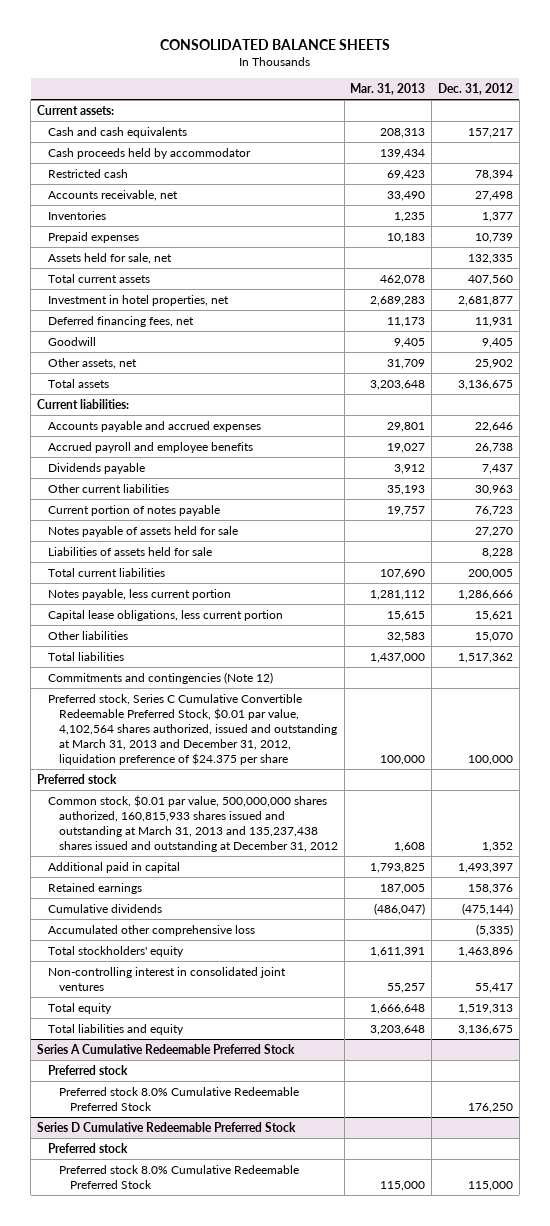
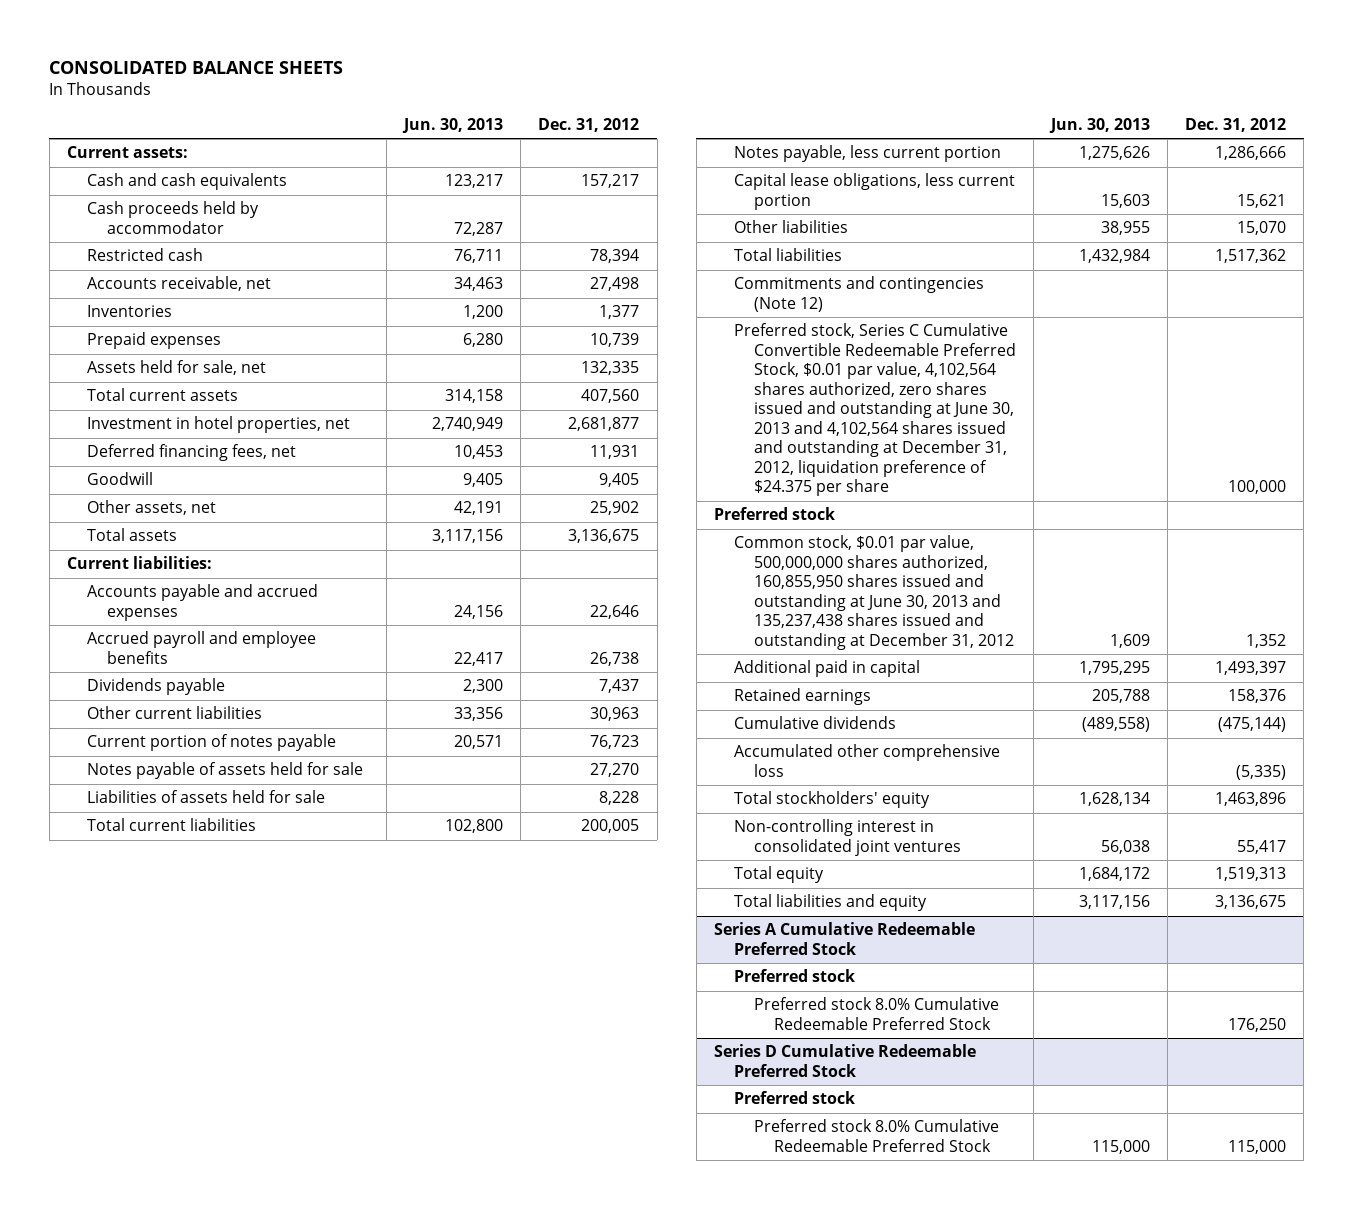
[350,82,426,95] Mar. 31, 2013 -> none
none -> [402,117,504,133] Jun. 30, 2013
[47,693,337,766] Preferred stock, Series C Cumulative Convertible Redeemable Preferred Stock, $0.01 par value, 4,102,564 shares authorized, issued and outstanding at March 31, 2013 and December 31, 2012, liquidation preference of $24.375 per share -> [733,323,1016,497] Preferred stock, Series C Cumulative Convertible Redeemable Preferred Stock, $0.01 par value, 4,102,564 shares authorized, zero shares issued and outstanding at June 30, 2013 and 4,102,564 shares issued and outstanding at December 31, 2012, liquidation preference of $24.375 per share
[47,794,338,853] Common stock, $0.01 par value, 500,000,000 shares authorized, 160,815,933 shares issued and outstanding at March 31, 2013 and 135,237,438 shares issued and outstanding at December 31, 2012 -> [733,535,1014,650] Common stock, $0.01 par value, 500,000,000 shares authorized, 160,855,950 shares issued and outstanding at June 30, 2013 and 135,237,438 shares issued and outstanding at December 31, 2012

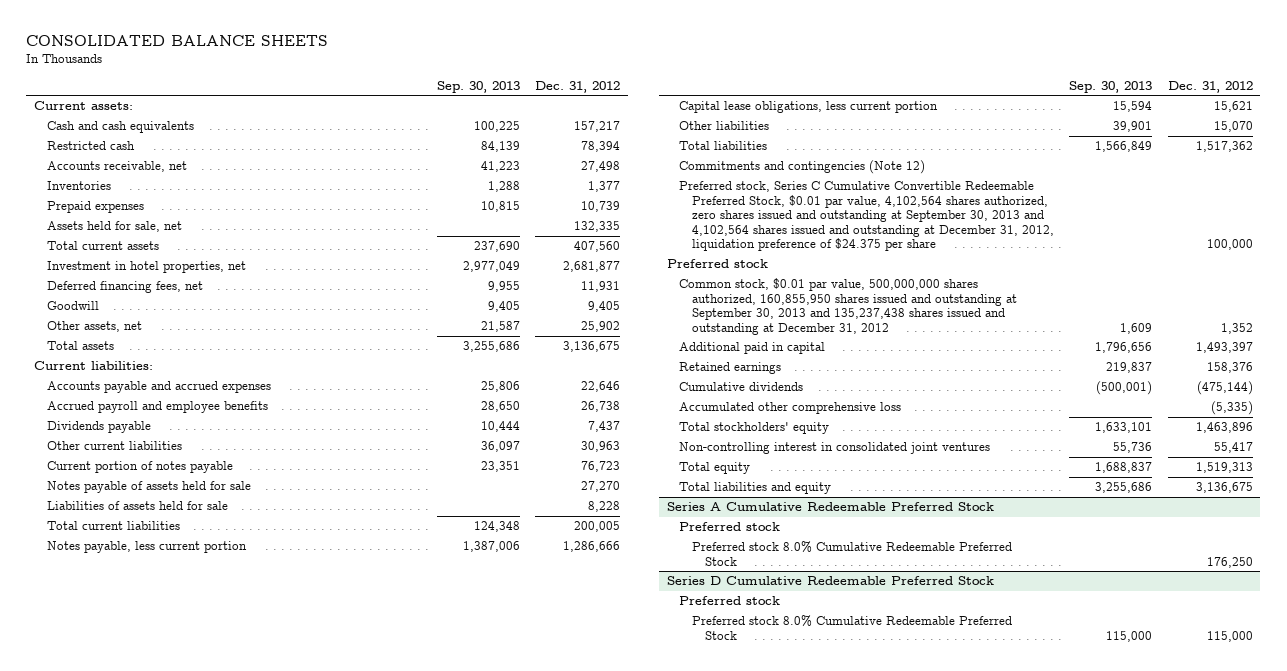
[402,117,504,133] Jun. 30, 2013 -> none
none -> [436,80,520,93] Sep. 30, 2013
[87,201,260,234] Cash proceeds held by accommodator -> none
[733,323,1016,497] Preferred stock, Series C Cumulative Convertible Redeemable Preferred Stock, $0.01 par value, 4,102,564 shares authorized, zero shares issued and outstanding at June 30, 2013 and 4,102,564 shares issued and outstanding at December 31, 2012, liquidation preference of $24.375 per share -> [679,181,1055,252] Preferred stock, Series C Cumulative Convertible Redeemable Preferred Stock, $0.01 par value, 4,102,564 shares authorized, zero shares issued and outstanding at September 30, 2013 and 4,102,564 shares issued and outstanding at December 31, 2012, liquidation preference of $24.375 per share
[733,535,1014,650] Common stock, $0.01 par value, 500,000,000 shares authorized, 160,855,950 shares issued and outstanding at June 30, 2013 and 135,237,438 shares issued and outstanding at December 31, 2012 -> [679,278,1018,335] Common stock, $0.01 par value, 500,000,000 shares authorized, 160,855,950 shares issued and outstanding at September 30, 2013 and 135,237,438 shares issued and outstanding at December 31, 2012

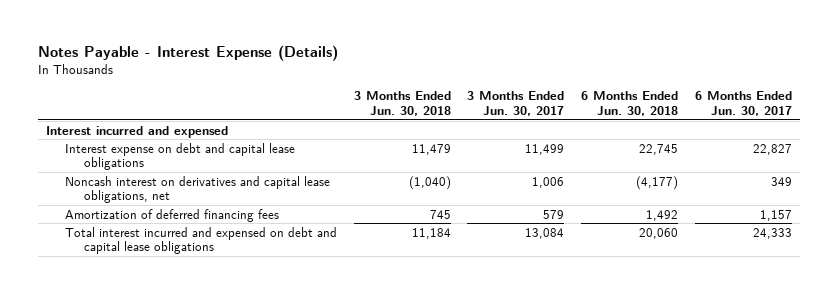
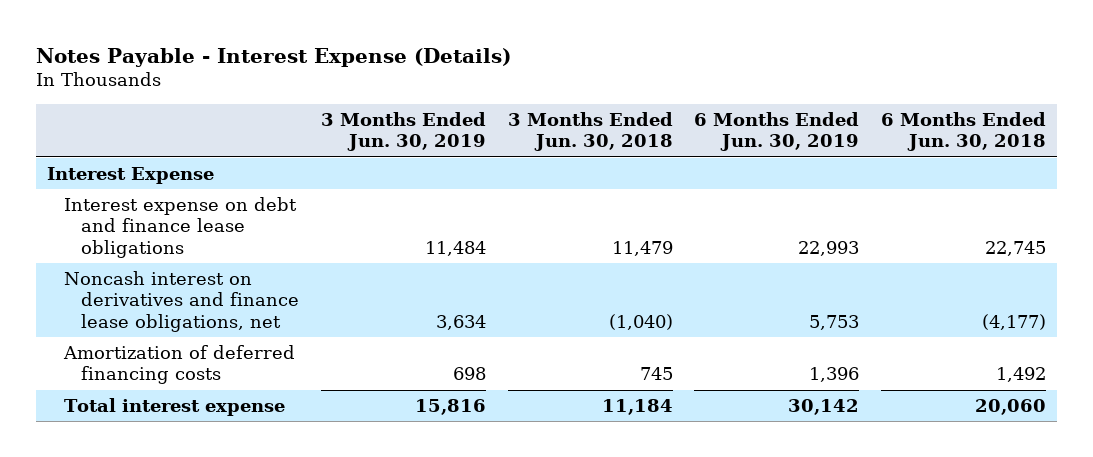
[467,91,565,116] 3 Months Ended Jun. 30, 2017 -> none
[694,91,792,116] 6 Months Ended Jun. 30, 2017 -> none
none -> [320,111,486,152] 3 Months Ended Jun. 30, 2019
none -> [694,111,860,152] 6 Months Ended Jun. 30, 2019
[46,125,229,138] Interest incurred and expensed -> [46,167,214,185] Interest Expense
[65,142,296,171] Interest expense on debt and capital lease obligations -> [63,197,297,258] Interest expense on debt and finance lease obligations
[65,175,331,204] Noncash interest on derivatives and capital lease obligations, net -> [63,271,300,332] Noncash interest on derivatives and finance lease obligations, net
[65,208,280,222] Amortization of deferred financing fees -> [62,345,295,385] Amortization of deferred financing costs
[65,226,338,255] Total interest incurred and expensed on debt and capital lease obligations -> [63,398,285,417] Total interest expense

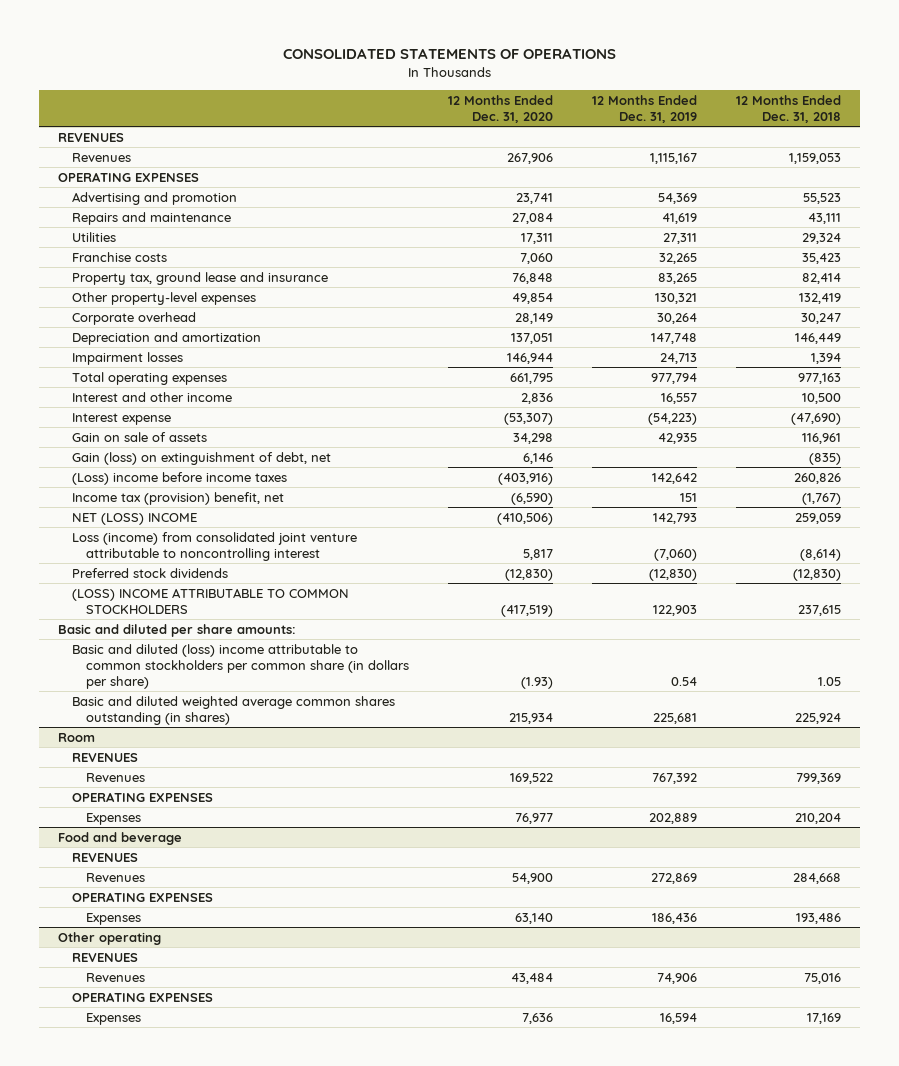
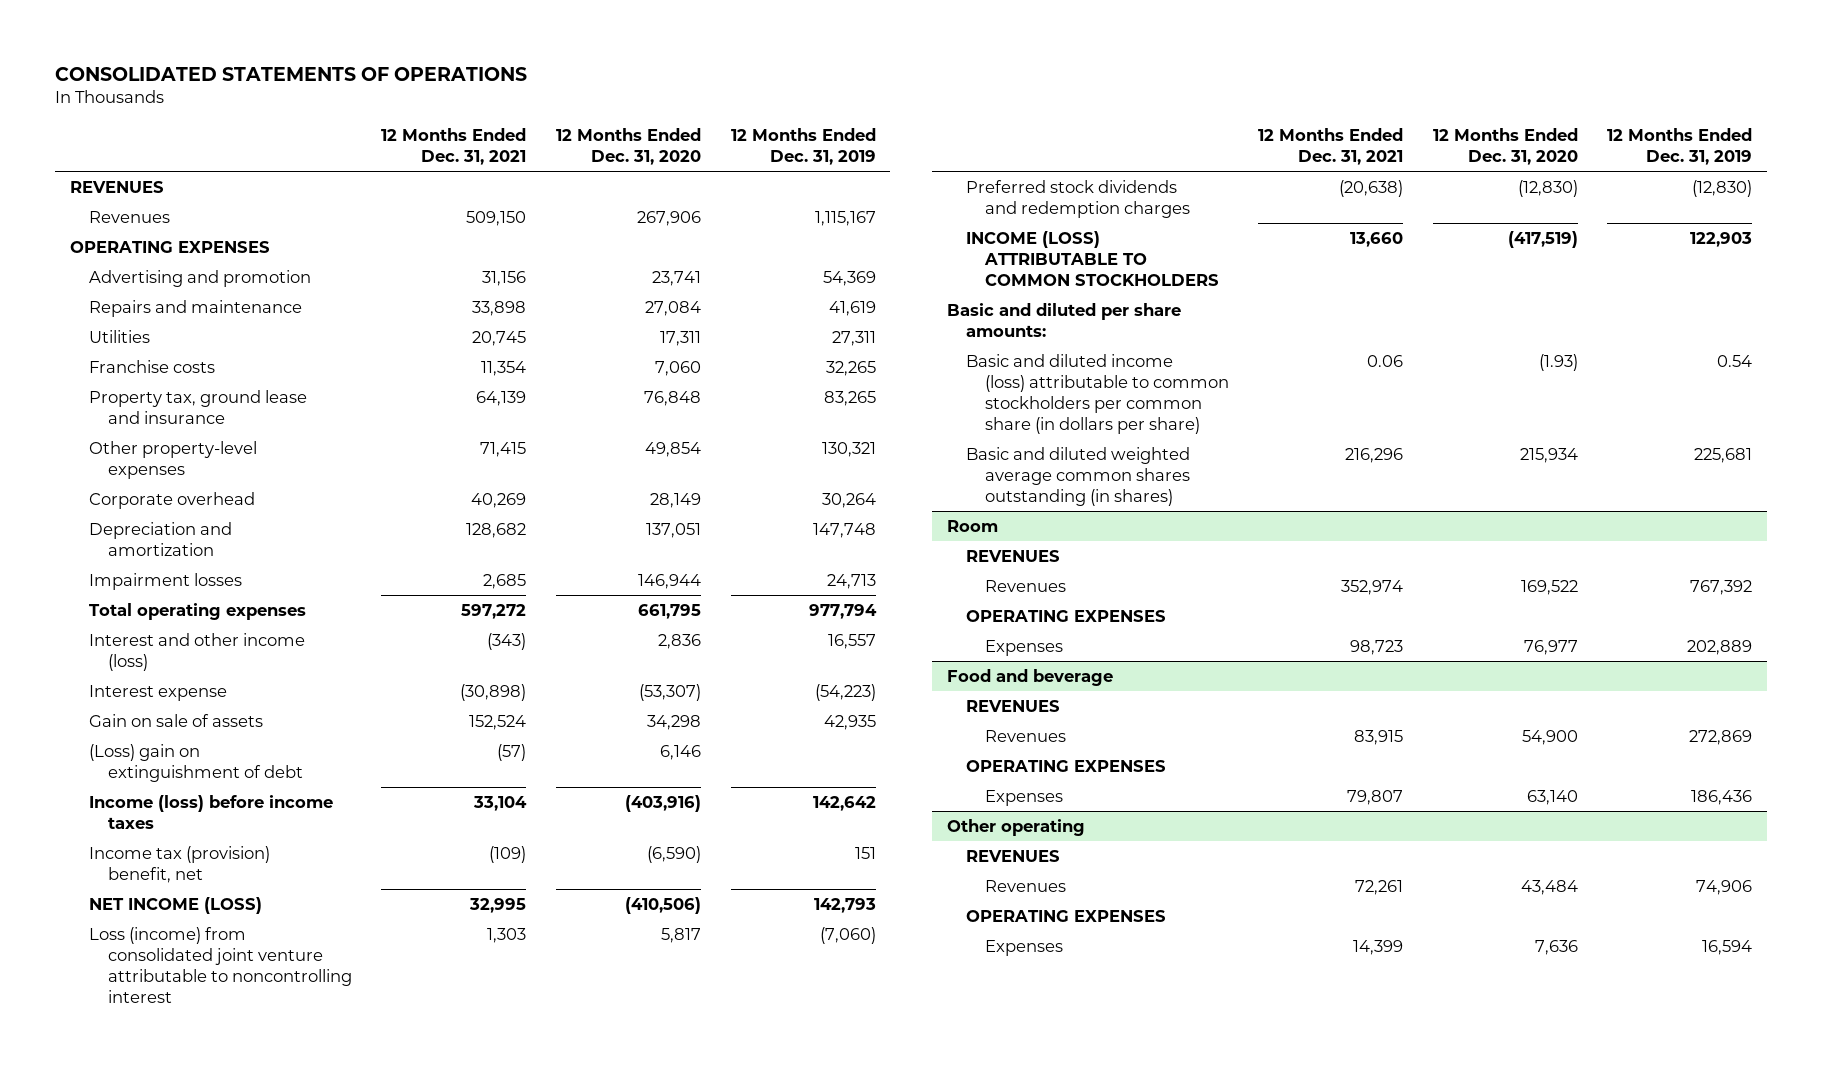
[735,94,841,123] 12 Months Ended Dec. 31, 2018 -> none
none -> [381,127,527,165] 12 Months Ended Dec. 31, 2021
[72,391,233,402] Interest and other income -> [88,632,305,671] Interest and other income (loss)
[72,451,332,465] Gain (loss) on extinguishment of debt, net -> [88,743,303,782] (Loss) gain on extinguishment of debt
[72,471,288,485] (Loss) income before income taxes -> [88,794,333,829] Income (loss) before income taxes
[72,512,198,525] NET (LOSS) INCOME -> [88,896,262,914] NET INCOME (LOSS)
[72,567,229,578] Preferred stock dividends -> [965,179,1190,218] Preferred stock dividends and redemption charges
[72,587,350,614] (LOSS) INCOME ATTRIBUTABLE TO COMMON STOCKHOLDERS -> [965,230,1219,287] INCOME (LOSS) ATTRIBUTABLE TO COMMON STOCKHOLDERS
[72,643,410,689] Basic and diluted (loss) income attributable to common stockholders per common share (in dollars per share) -> [965,353,1229,435] Basic and diluted income (loss) attributable to common stockholders per common share (in dollars per share)

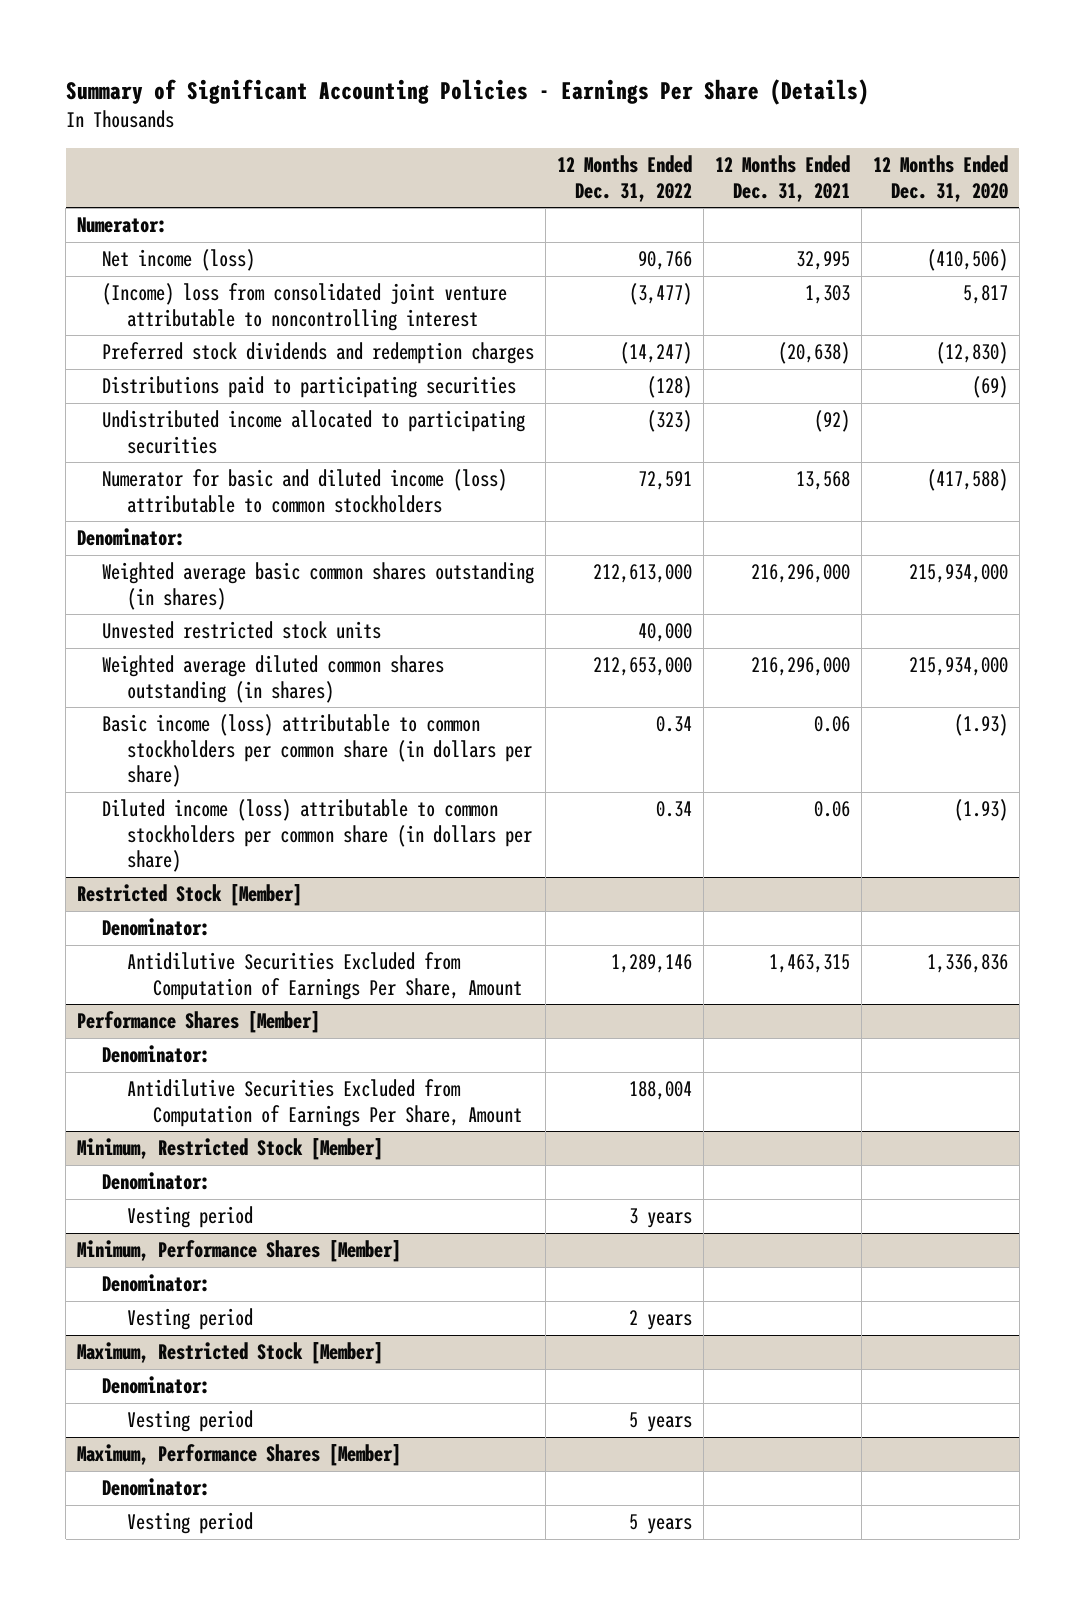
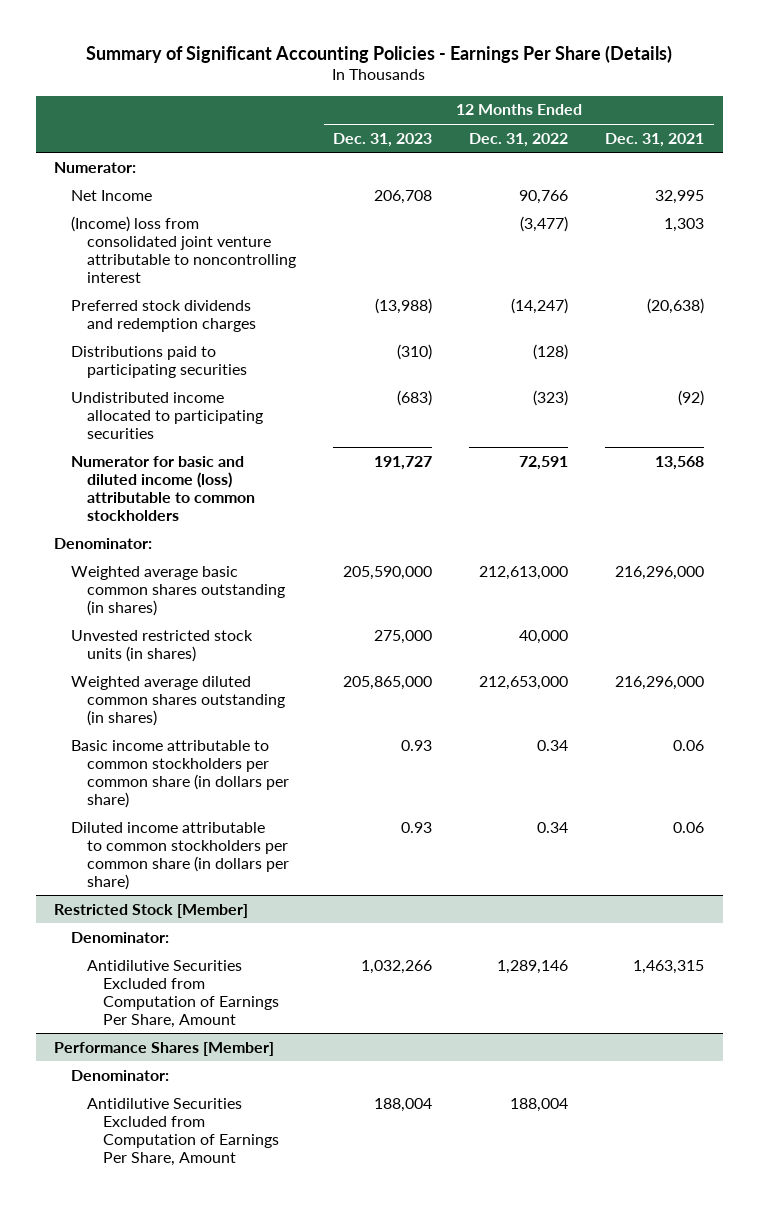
[872,155,1008,202] 12 Months Ended Dec. 31, 2020 -> none
none -> [332,132,432,147] Dec. 31, 2023
[102,249,256,272] Net income (loss) -> [70,189,152,201] Net Income
[102,621,382,640] Unvested restricted stock units -> [70,629,253,662] Unvested restricted stock units (in shares)
[102,714,533,788] Basic income (loss) attributable to common stockholders per common share (in dollars per share) -> [70,739,289,808] Basic income attributable to common stockholders per common share (in dollars per share)
[102,799,533,873] Diluted income (loss) attributable to common stockholders per common share (in dollars per share) -> [70,821,289,890] Diluted income attributable to common stockholders per common share (in dollars per share)
[77,1138,384,1161] Minimum, Restricted Stock [Member] -> none
[102,1172,211,1191] Denominator: -> none
[127,1206,254,1229] Vesting period -> none
[77,1240,402,1263] Minimum, Performance Shares [Member] -> none
[102,1274,211,1293] Denominator: -> none
[127,1308,254,1331] Vesting period -> none
[77,1342,384,1365] Maximum, Restricted Stock [Member] -> none
[102,1376,211,1395] Denominator: -> none
[127,1410,254,1433] Vesting period -> none
[77,1444,402,1467] Maximum, Performance Shares [Member] -> none
[102,1478,211,1497] Denominator: -> none
[127,1512,254,1535] Vesting period -> none

